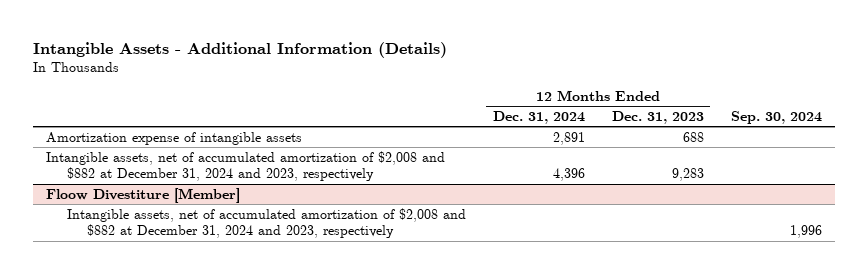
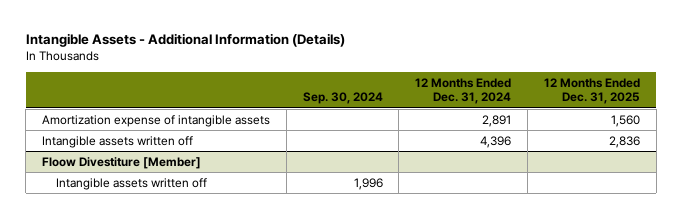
[611,110,704,124] Dec. 31, 2023 -> none
none -> [543,77,640,105] 12 Months Ended Dec. 31, 2025
[46,150,446,182] Intangible assets, net of accumulated amortization of $2,008 and $882 at December 31, 2024 and 2023, respectively -> [41,135,193,148] Intangible assets written off
[66,207,466,239] Intangible assets, net of accumulated amortization of $2,008 and $882 at December 31, 2024 and 2023, respectively -> [56,177,208,190] Intangible assets written off

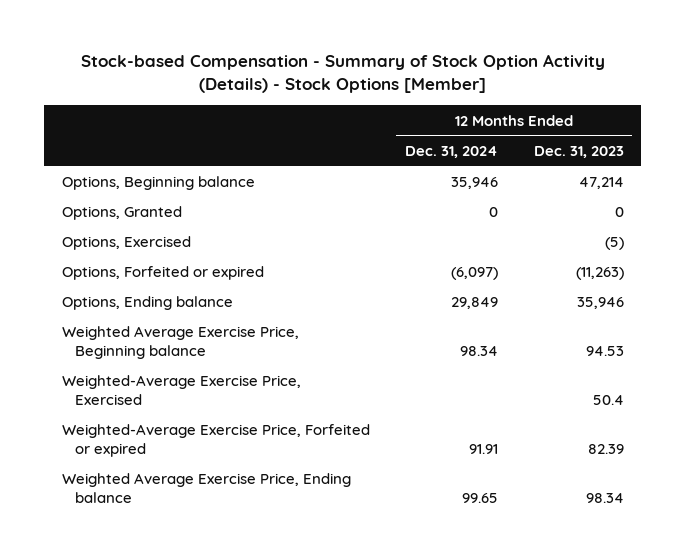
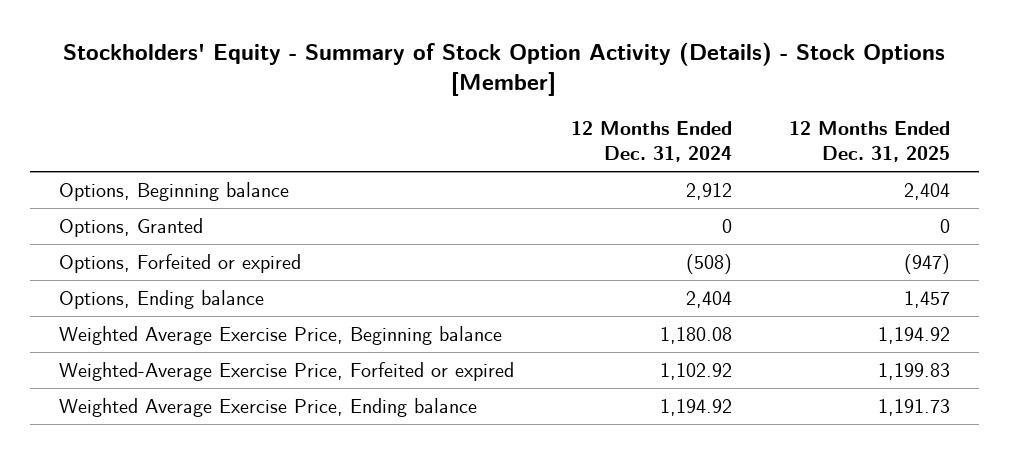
[80,54,605,94] Stock-based Compensation - Summary of Stock Option Activity (Details) - Stock Options [Member] -> [63,42,946,97] Stockholders' Equity - Summary of Stock Option Activity (Details) - Stock Options [Member]
[533,145,624,158] Dec. 31, 2023 -> none
none -> [789,120,951,162] 12 Months Ended Dec. 31, 2025
[451,177,499,190] 35,946 -> [685,182,732,200] 2,912
[61,236,191,251] Options, Exercised -> none
[61,375,301,405] Weighted-Average Exercise Price, Exercised -> none
[451,267,499,281] (6,097) -> [685,253,732,274] (508)
[451,297,499,310] 29,849 -> [685,290,732,308] 2,404
[460,345,499,356] 98.34 -> [659,326,732,344] 1,180.08
[469,443,499,454] 91.91 -> [659,362,732,380] 1,102.92
[462,492,499,503] 99.65 -> [659,398,732,416] 1,194.92

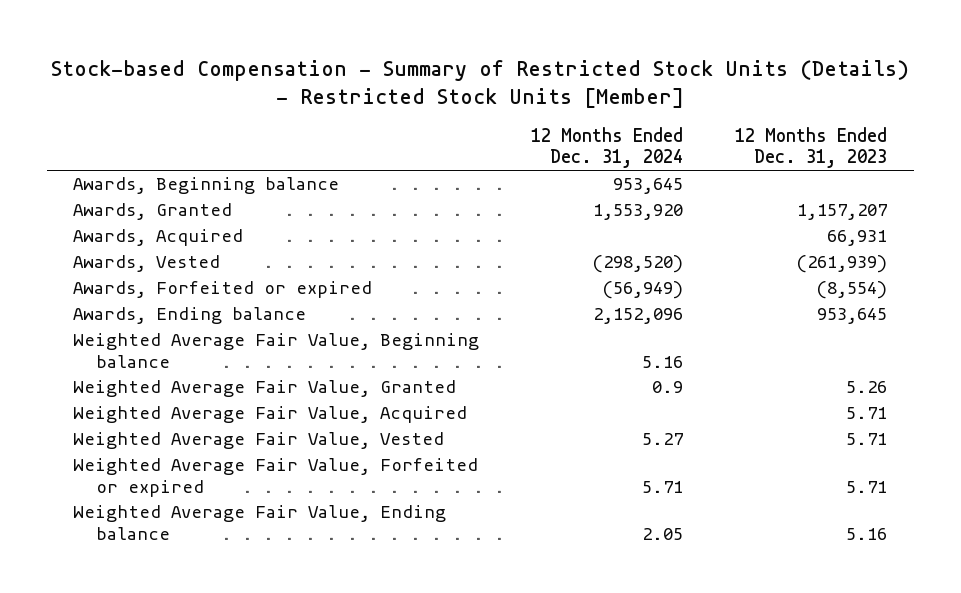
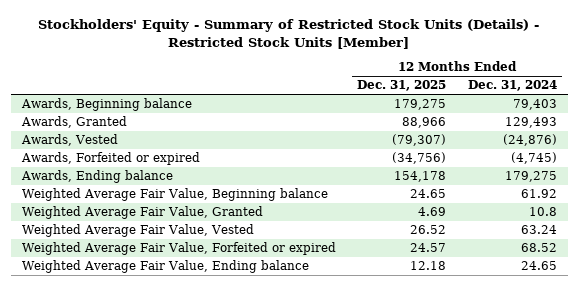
[51,59,910,109] Stock-based Compensation - Summary of Restricted Stock Units (Details) - Restricted Stock Units [Member] -> [38,18,540,49] Stockholders' Equity - Summary of Restricted Stock Units (Details) - Restricted Stock Units [Member]
[735,127,888,169] 12 Months Ended Dec. 31, 2023 -> none
none -> [357,80,447,92] Dec. 31, 2025
[73,229,244,247] Awards, Acquired -> none
[73,406,468,424] Weighted Average Fair Value, Acquired -> none
[613,178,684,195] 953,645 -> [512,99,557,111] 79,403
[593,204,684,221] 1,553,920 -> [504,117,557,129] 129,493
[592,255,684,274] (298,520) -> [502,134,557,147] (24,876)
[602,281,684,300] (56,949) -> [510,152,557,165] (4,745)
[593,308,684,325] 2,152,096 -> [504,171,557,183] 179,275
[642,355,684,368] 5.16 -> [520,189,557,199] 61.92
[652,381,684,394] 0.9 -> [528,207,557,217] 10.8
[642,433,684,446] 5.27 -> [520,225,557,235] 63.24
[642,480,684,493] 5.71 -> [520,243,557,253] 68.52
[642,527,684,540] 2.05 -> [520,261,557,271] 24.65

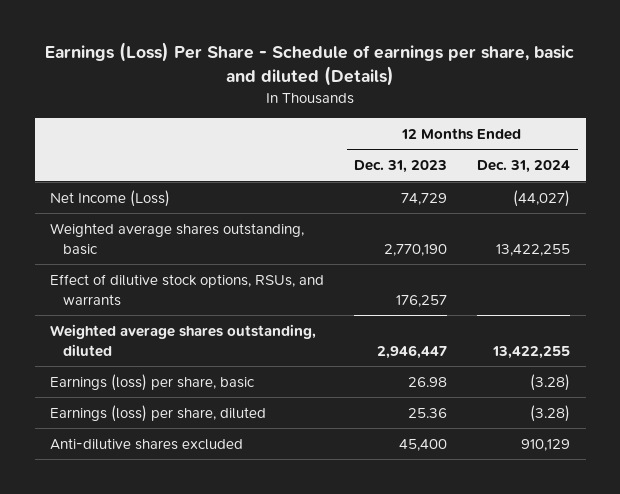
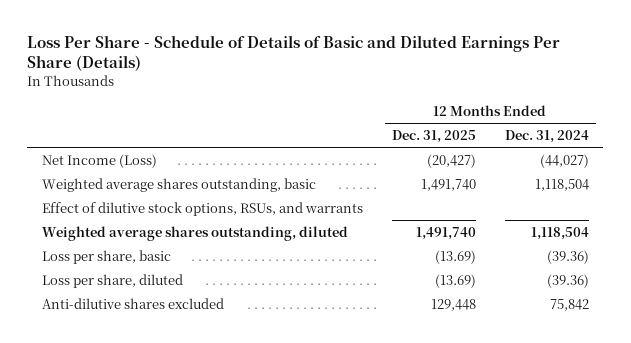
[45,42,575,87] Earnings (Loss) Per Share - Schedule of earnings per share, basic and diluted (Details) -> [27,34,561,72] Loss Per Share - Schedule of Details of Basic and Diluted Earnings Per Share (Details)
[354,160,448,174] Dec. 31, 2023 -> none
none -> [391,130,476,144] Dec. 31, 2025
[496,243,571,256] 13,422,255 -> [534,178,589,191] 1,118,504
[492,345,571,359] 13,422,255 -> [530,226,589,240] 1,118,504
[49,373,255,391] Earnings (loss) per share, basic -> [41,249,171,264] Loss per share, basic
[530,373,571,391] (3.28) -> [546,249,589,264] (39.36)
[49,404,266,422] Earnings (loss) per share, diluted -> [41,273,183,288] Loss per share, diluted
[530,404,571,422] (3.28) -> [546,273,589,288] (39.36)
[521,438,571,451] 910,129 -> [549,298,589,311] 75,842

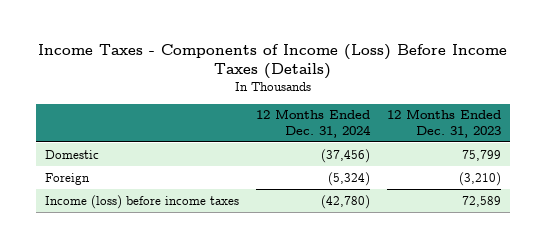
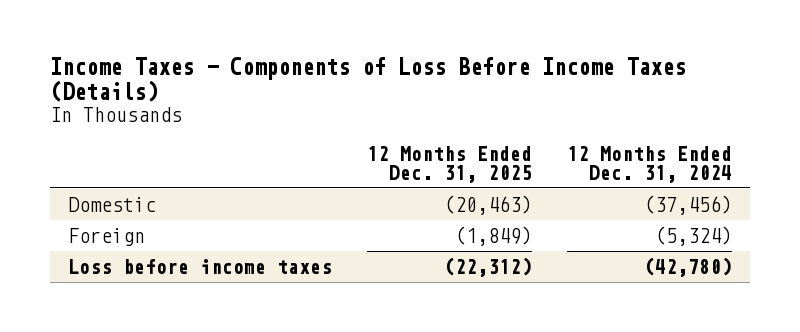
[38,44,508,80] Income Taxes - Components of Income (Loss) Before Income Taxes (Details) -> [50,57,687,103] Income Taxes - Components of Loss Before Income Taxes (Details)
[387,109,502,138] 12 Months Ended Dec. 31, 2023 -> none
none -> [367,146,533,184] 12 Months Ended Dec. 31, 2025
[44,194,239,209] Income (loss) before income taxes -> [67,258,332,274] Loss before income taxes

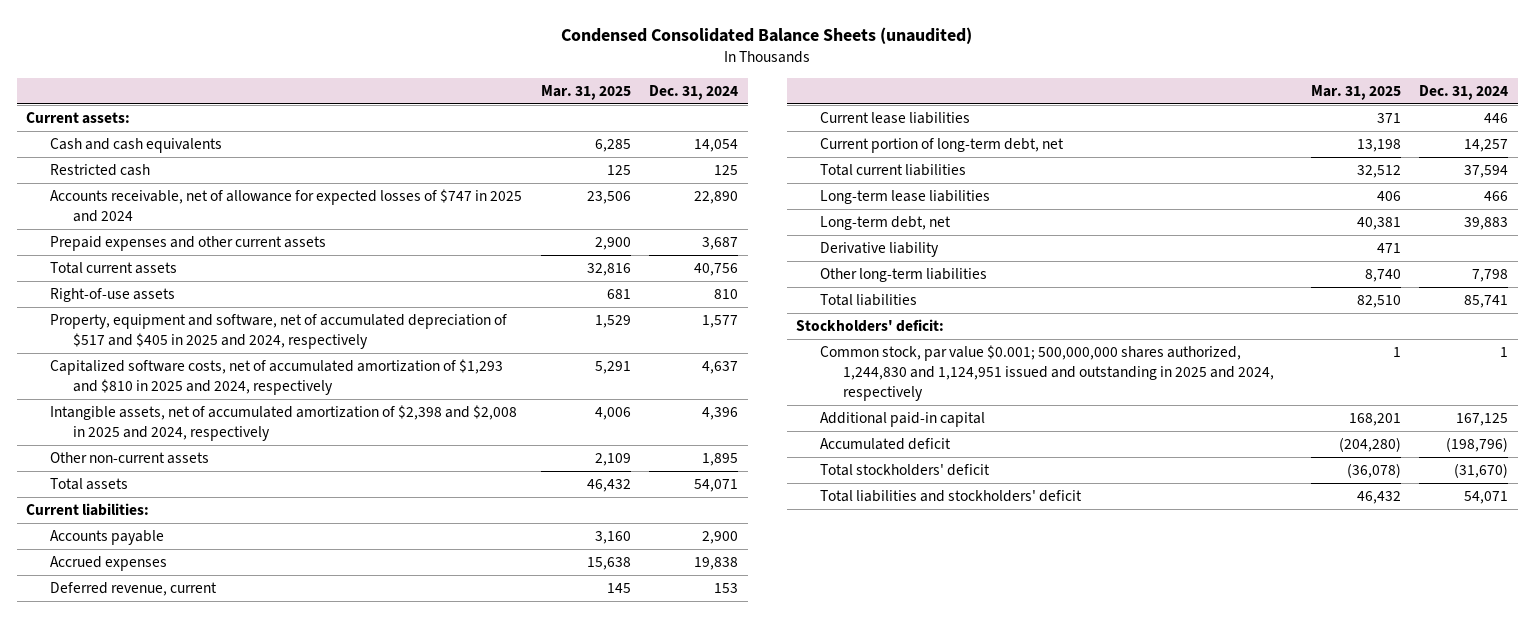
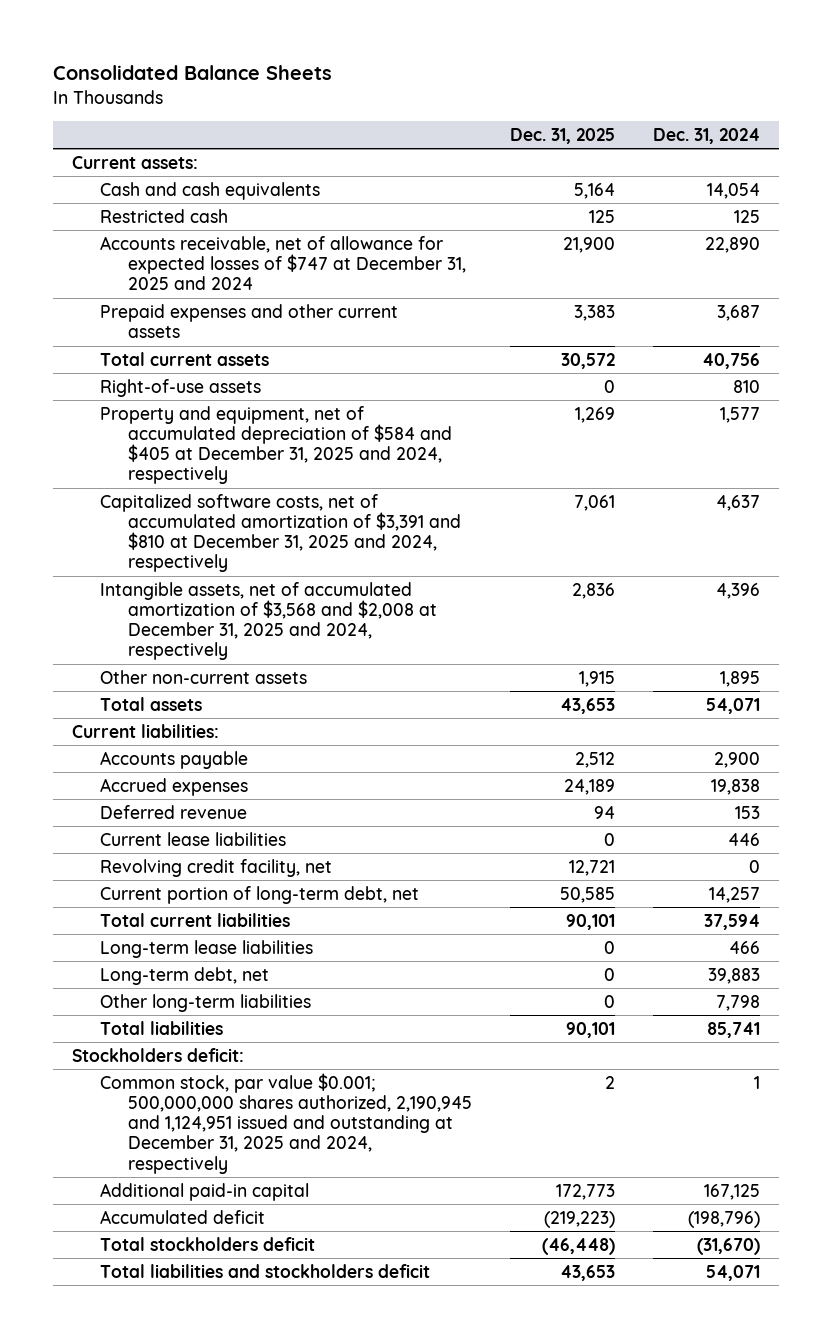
[561,27,973,45] Condensed Consolidated Balance Sheets (unaudited) -> [53,65,333,81] Consolidated Balance Sheets
[540,85,631,101] Mar. 31, 2025 -> none
none -> [509,127,615,144] Dec. 31, 2025
[49,189,522,223] Accounts receivable, net of allowance for expected losses of $747 in 2025 and 2024 -> [99,235,466,291] Accounts receivable, net of allowance for expected losses of $747 at December 31, 2025 and 2024
[49,314,507,350] Property, equipment and software, net of accumulated depreciation of $517 and $405 in 2025 and 2024, respectively -> [99,405,452,485] Property and equipment, net of accumulated depreciation of $584 and $405 at December 31, 2025 and 2024, respectively
[49,359,503,396] Capitalized software costs, net of accumulated amortization of $1,293 and $810 in 2025 and 2024, respectively -> [99,493,461,573] Capitalized software costs, net of accumulated amortization of $3,391 and $810 at December 31, 2025 and 2024, respectively
[49,405,517,442] Intangible assets, net of accumulated amortization of $2,398 and $2,008 in 2025 and 2024, respectively -> [99,581,437,661] Intangible assets, net of accumulated amortization of $3,568 and $2,008 at December 31, 2025 and 2024, respectively
[49,582,217,597] Deferred revenue, current -> [99,804,247,819] Deferred revenue
none -> [99,858,332,877] Revolving credit facility, net
[819,242,939,258] Derivative liability -> none
[796,319,945,333] Stockholders' deficit: -> [72,1047,245,1062] Stockholders deficit:
[819,345,1275,402] Common stock, par value $0.001; 500,000,000 shares authorized, 1,244,830 and 1,124,951 issued and outstanding in 2025 and 2024, respectively -> [99,1072,472,1174] Common stock, par value $0.001; 500,000,000 shares authorized, 2,190,945 and 1,124,951 issued and outstanding at December 31, 2025 and 2024, respectively
[819,464,990,477] Total stockholders' deficit -> [99,1236,315,1251] Total stockholders deficit
[819,490,1082,503] Total liabilities and stockholders' deficit -> [99,1263,430,1278] Total liabilities and stockholders deficit

